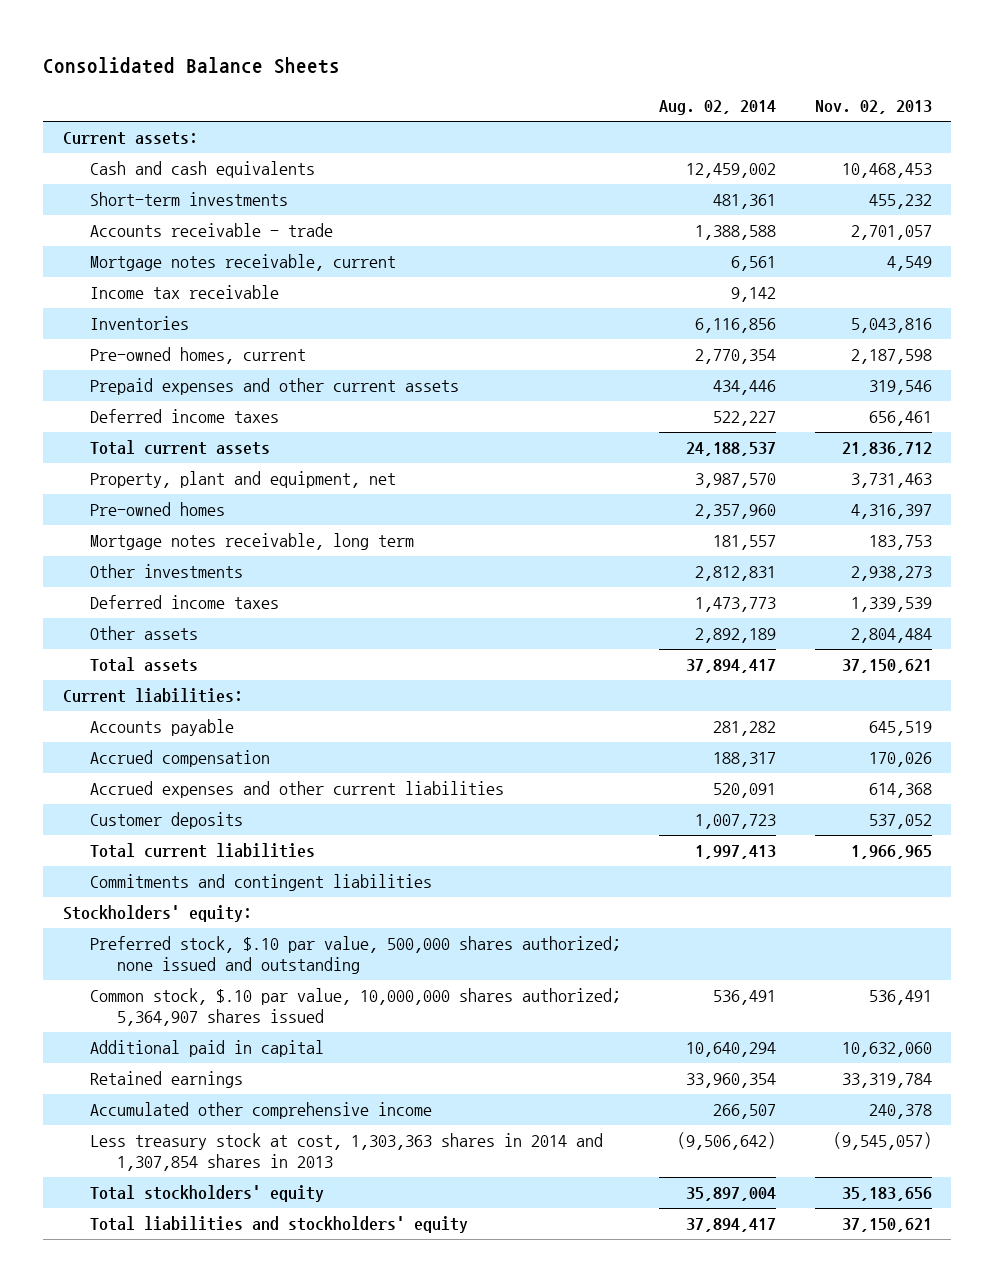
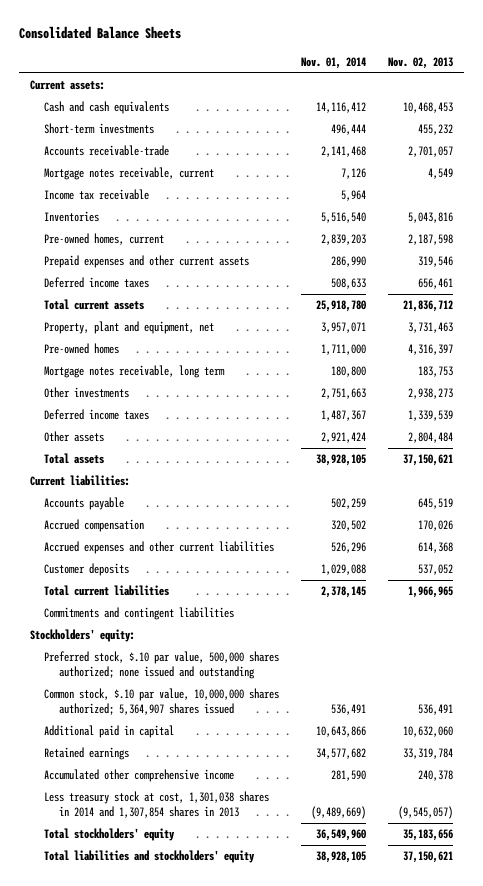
[659,100,777,116] Aug. 02, 2014 -> none
none -> [301,56,367,69] Nov. 01, 2014
[89,223,333,238] Accounts receivable - trade -> [44,145,170,157] Accounts receivable-trade
[89,1133,603,1172] Less treasury stock at cost, 1,303,363 shares in 2014 and 1,307,854 shares in 2013 -> [44,791,270,818] Less treasury stock at cost, 1,301,038 shares in 2014 and 1,307,854 shares in 2013

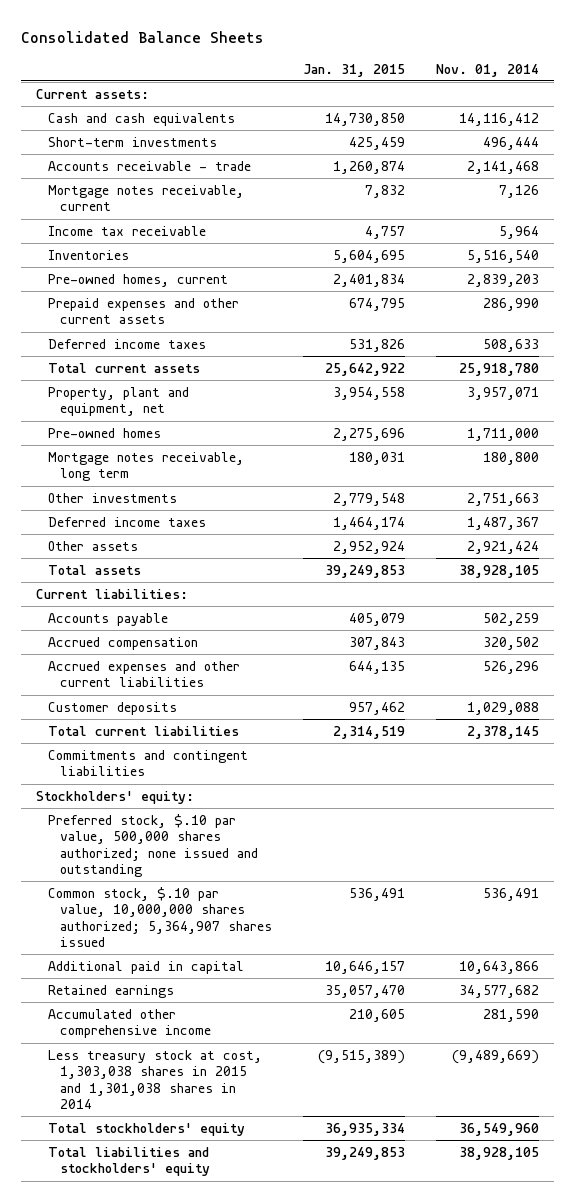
[388,56,454,69] Nov. 02, 2013 -> none
none -> [302,63,405,77] Jan. 31, 2015
[44,145,170,157] Accounts receivable-trade -> [47,161,251,172] Accounts receivable - trade
[44,791,270,818] Less treasury stock at cost, 1,301,038 shares in 2014 and 1,307,854 shares in 2013 -> [47,1050,262,1109] Less treasury stock at cost, 1,303,038 shares in 2015 and 1,301,038 shares in 2014

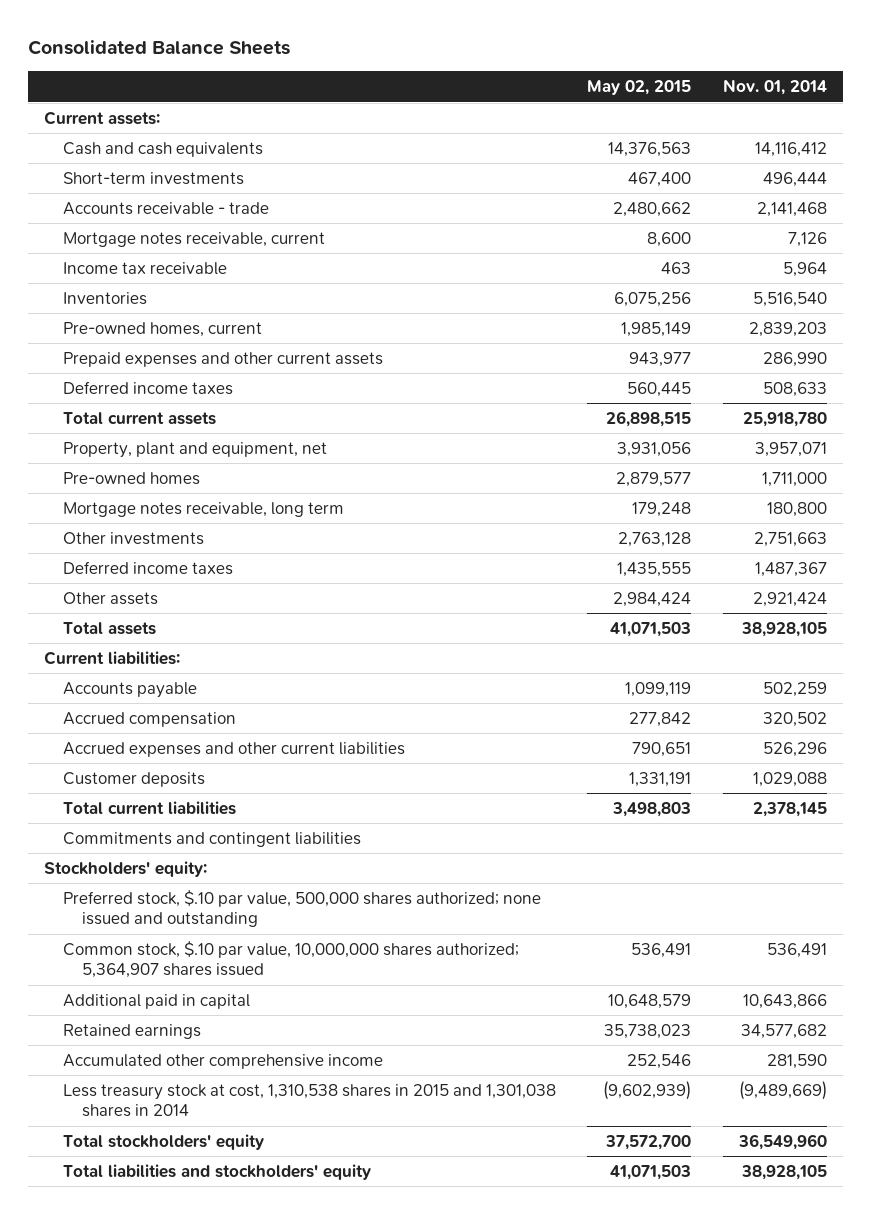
[302,63,405,77] Jan. 31, 2015 -> none
none -> [587,80,692,96] May 02, 2015
[47,1050,262,1109] Less treasury stock at cost, 1,303,038 shares in 2015 and 1,301,038 shares in 2014 -> [62,1083,556,1118] Less treasury stock at cost, 1,310,538 shares in 2015 and 1,301,038 shares in 2014

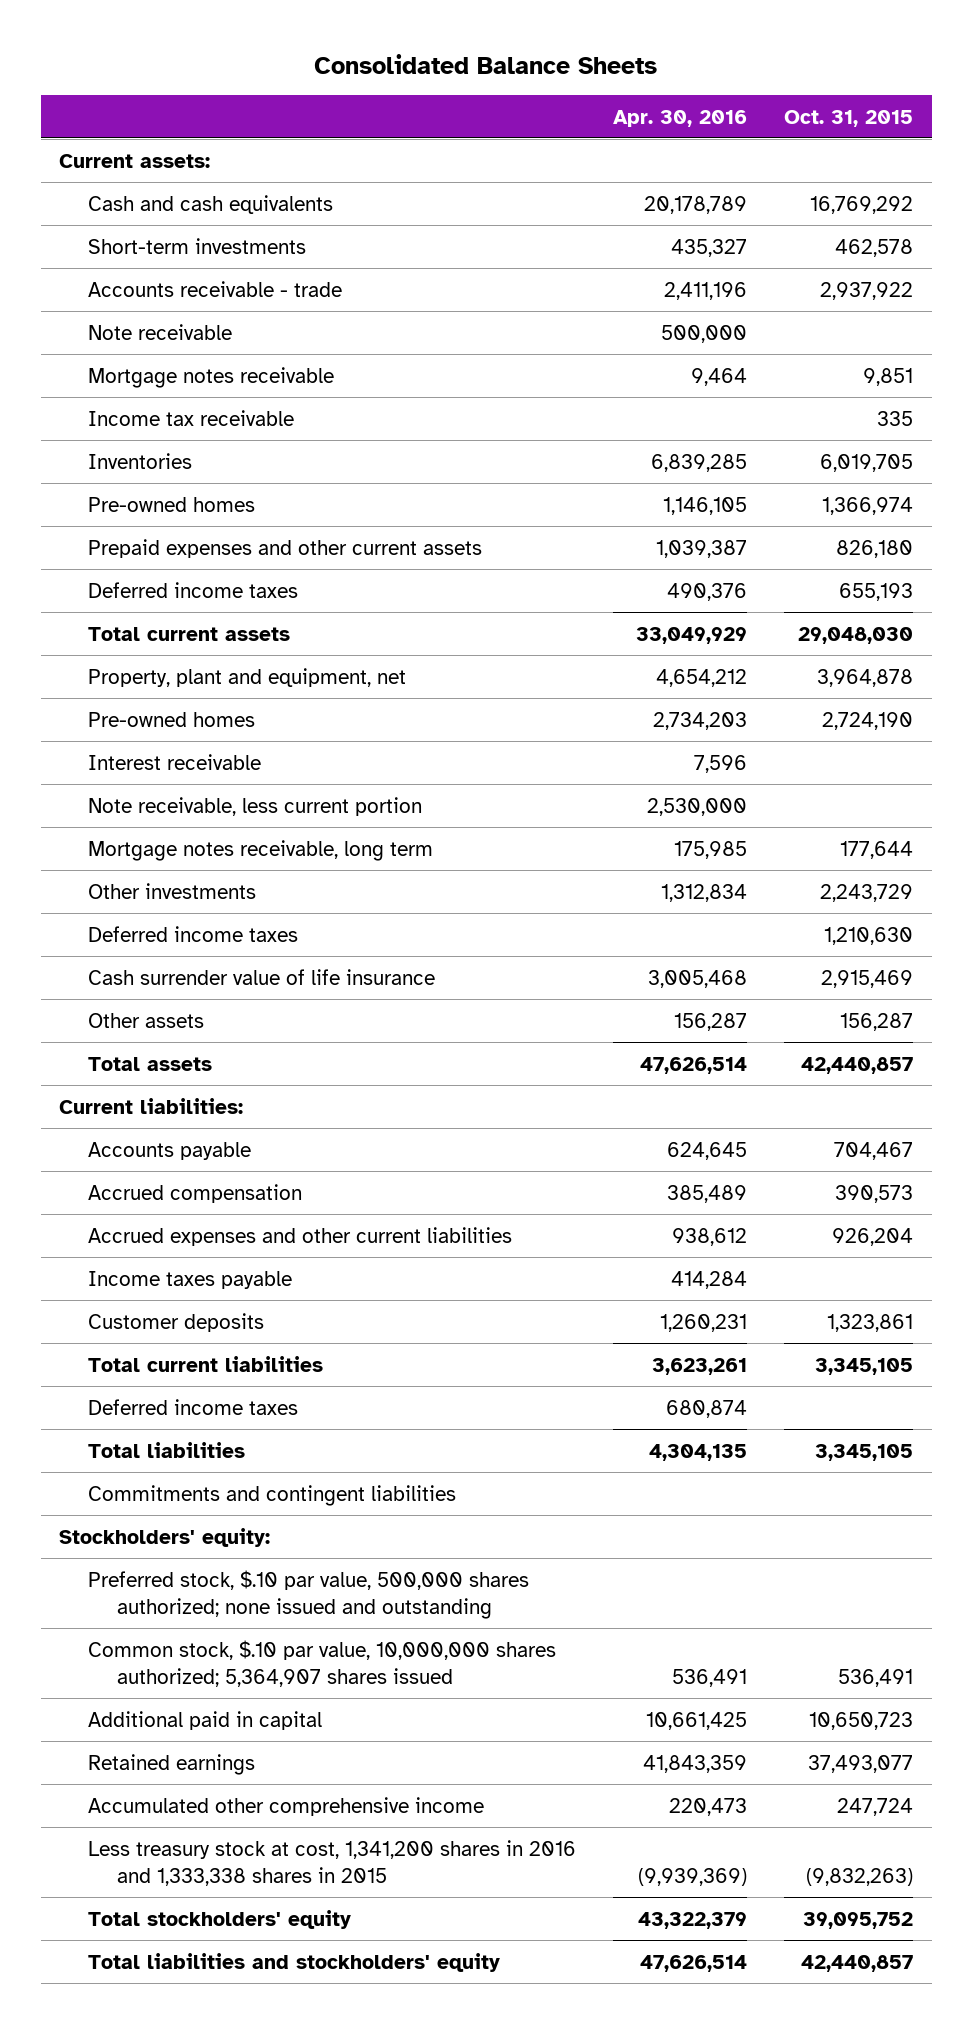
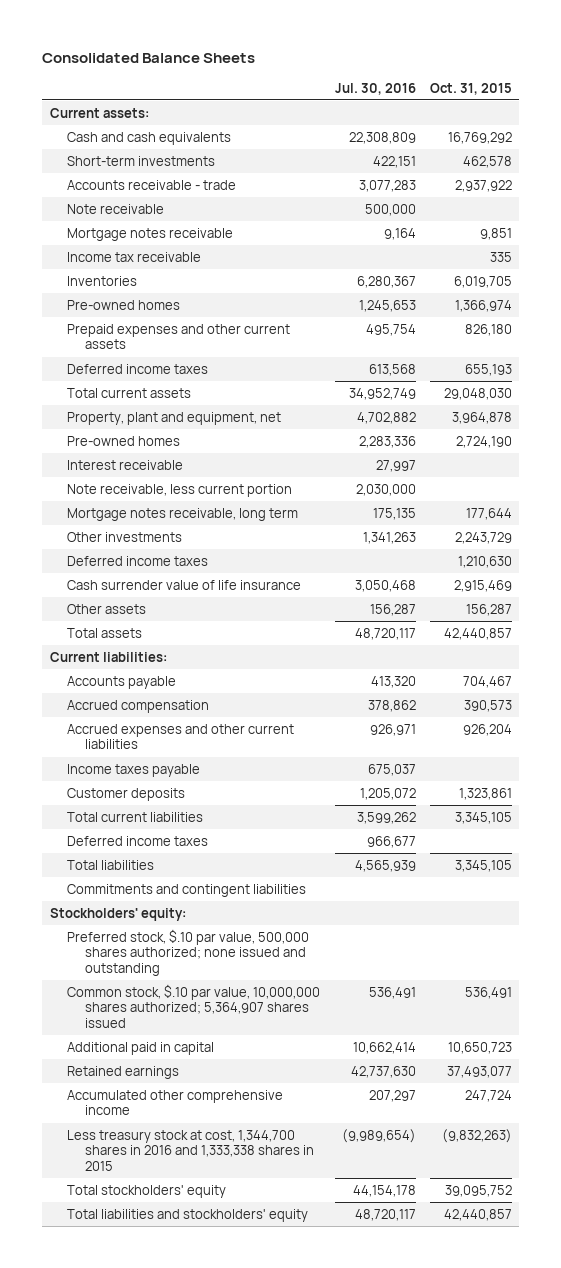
[613,109,748,127] Apr. 30, 2016 -> none
none -> [334,82,416,95] Jul. 30, 2016
[88,1839,577,1886] Less treasury stock at cost, 1,341,200 shares in 2016 and 1,333,338 shares in 2015 -> [67,1129,315,1172] Less treasury stock at cost, 1,344,700 shares in 2016 and 1,333,338 shares in 2015

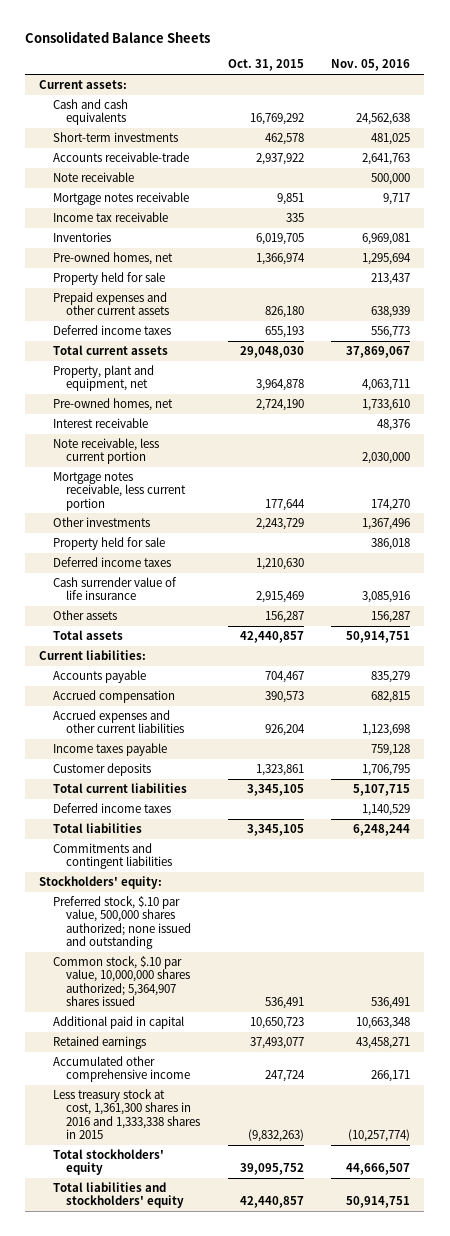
[334,82,416,95] Jul. 30, 2016 -> none
none -> [331,59,411,72] Nov. 05, 2016
[67,179,237,190] Accounts receivable - trade -> [52,151,189,162] Accounts receivable-trade
[67,299,181,310] Pre-owned homes -> [52,251,173,265] Pre-owned homes, net
none -> [52,271,165,285] Property held for sale
[67,435,181,446] Pre-owned homes -> [52,397,173,411] Pre-owned homes, net
[67,507,299,521] Mortgage notes receivable, long term -> [52,471,186,511] Mortgage notes receivable, less current portion
none -> [52,536,165,550] Property held for sale
[67,1129,315,1172] Less treasury stock at cost, 1,344,700 shares in 2016 and 1,333,338 shares in 2015 -> [52,1088,200,1140] Less treasury stock at cost, 1,361,300 shares in 2016 and 1,333,338 shares in 2015

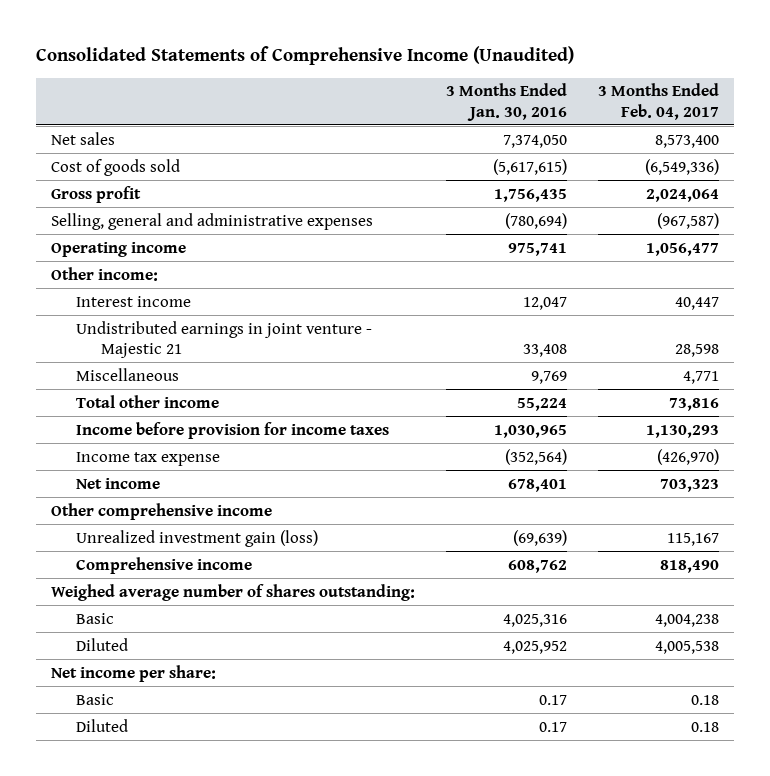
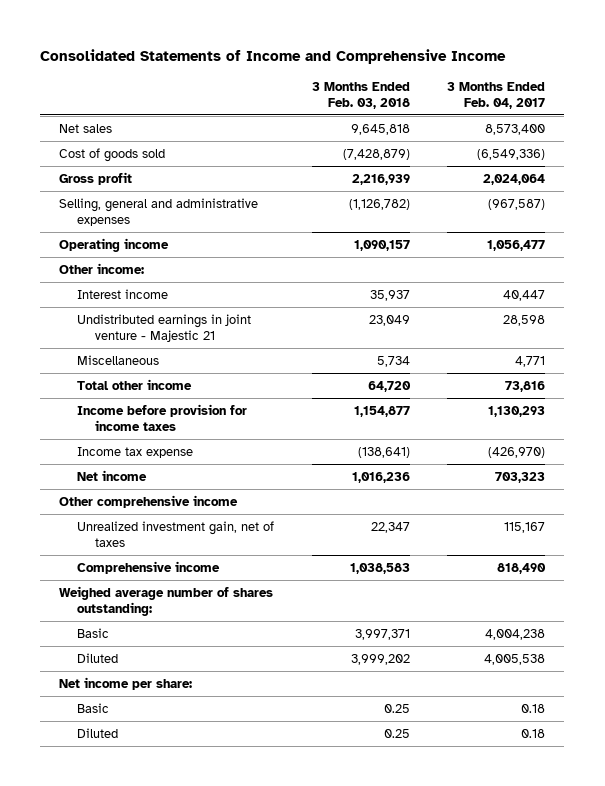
[35,46,574,66] Consolidated Statements of Comprehensive Income (Unaudited) -> [40,48,507,64] Consolidated Statements of Income and Comprehensive Income
[446,83,568,121] 3 Months Ended Jan. 30, 2016 -> none
none -> [311,81,410,109] 3 Months Ended Feb. 03, 2018
[76,529,319,547] Unrealized investment gain (loss) -> [77,520,275,547] Unrealized investment gain, net of taxes

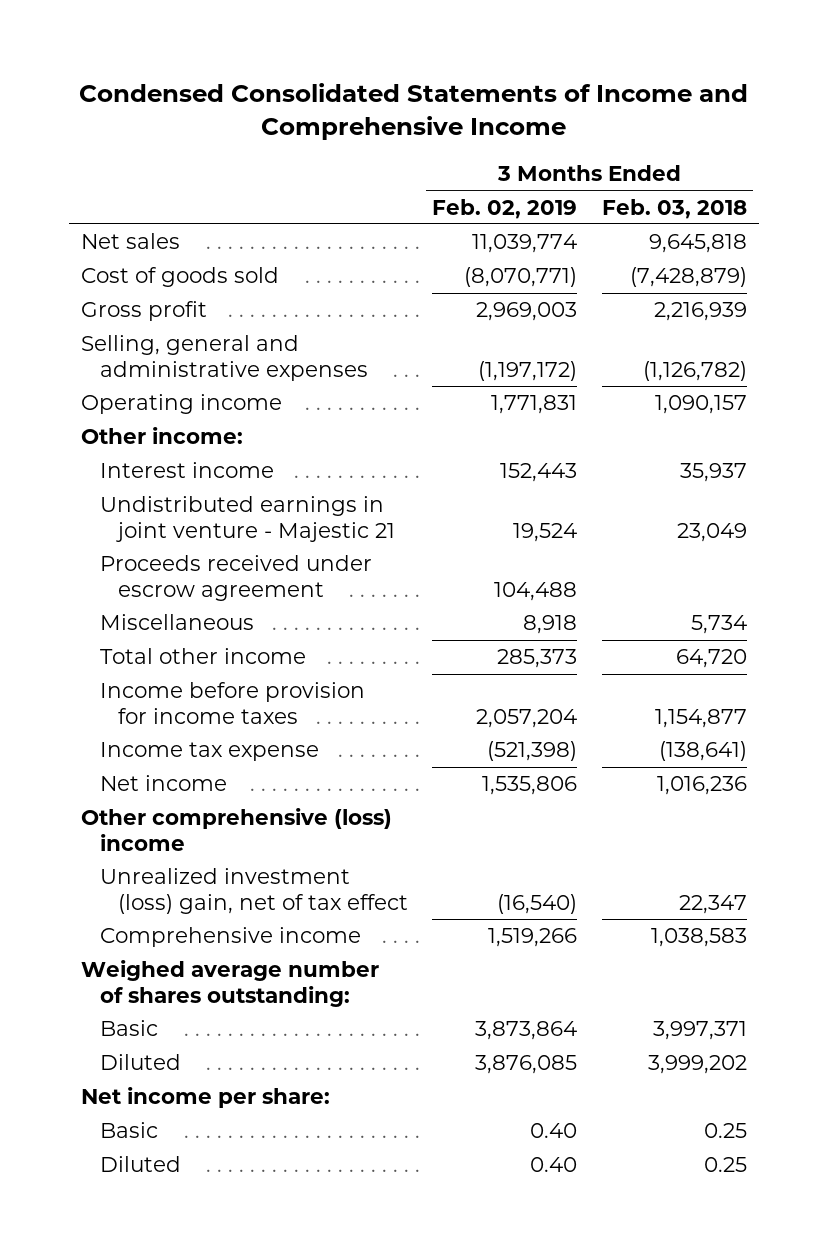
[40,48,507,64] Consolidated Statements of Income and Comprehensive Income -> [78,83,748,141] Condensed Consolidated Statements of Income and Comprehensive Income
[447,81,546,109] 3 Months Ended Feb. 04, 2017 -> none
none -> [432,198,578,219] Feb. 02, 2019
none -> [99,555,372,601] Proceeds received under escrow agreement
[59,494,239,508] Other comprehensive income -> [80,808,392,851] Other comprehensive (loss) income
[77,520,275,547] Unrealized investment gain, net of taxes -> [99,868,409,914] Unrealized investment (loss) gain, net of tax effect

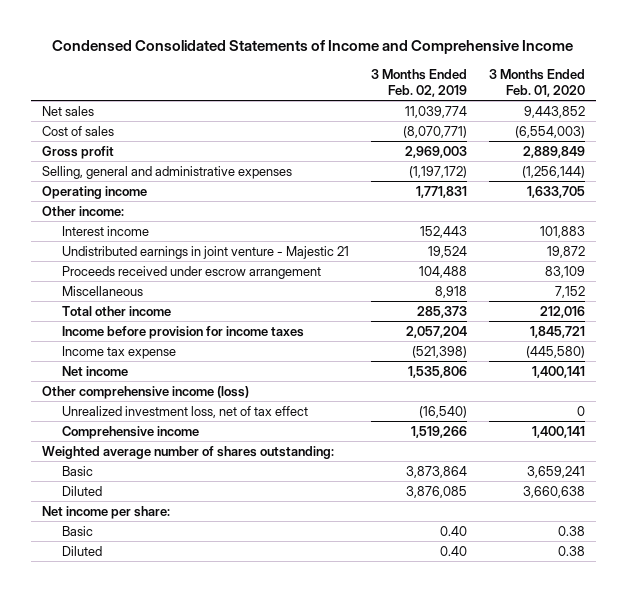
[601,198,747,219] Feb. 03, 2018 -> none
none -> [488,69,585,97] 3 Months Ended Feb. 01, 2020
[80,267,279,288] Cost of goods sold -> [41,126,114,137] Cost of sales
[99,555,372,601] Proceeds received under escrow agreement -> [61,266,321,280] Proceeds received under escrow arrangement
[80,808,392,851] Other comprehensive (loss) income -> [41,386,249,400] Other comprehensive income (loss)
[99,868,409,914] Unrealized investment (loss) gain, net of tax effect -> [61,406,308,419] Unrealized investment loss, net of tax effect
[80,960,379,1007] Weighed average number of shares outstanding: -> [41,446,334,460] Weighted average number of shares outstanding:

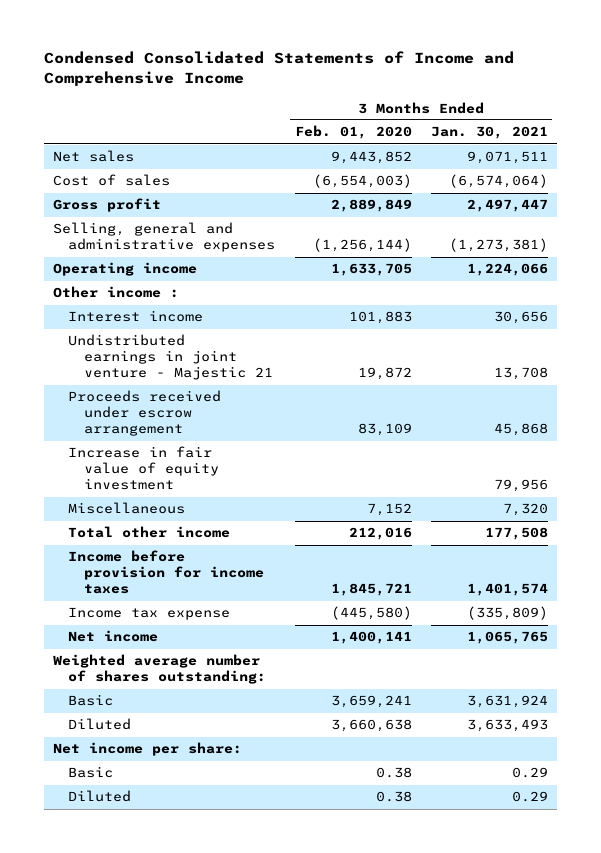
[370,69,467,97] 3 Months Ended Feb. 02, 2019 -> none
none -> [430,126,548,140] Jan. 30, 2021
[41,206,124,217] Other income: -> [53,286,180,299] Other income :
none -> [68,446,219,491] Increase in fair value of equity investment
[41,386,249,400] Other comprehensive income (loss) -> none
[61,406,308,419] Unrealized investment loss, net of tax effect -> none
[61,426,199,440] Comprehensive income -> none

